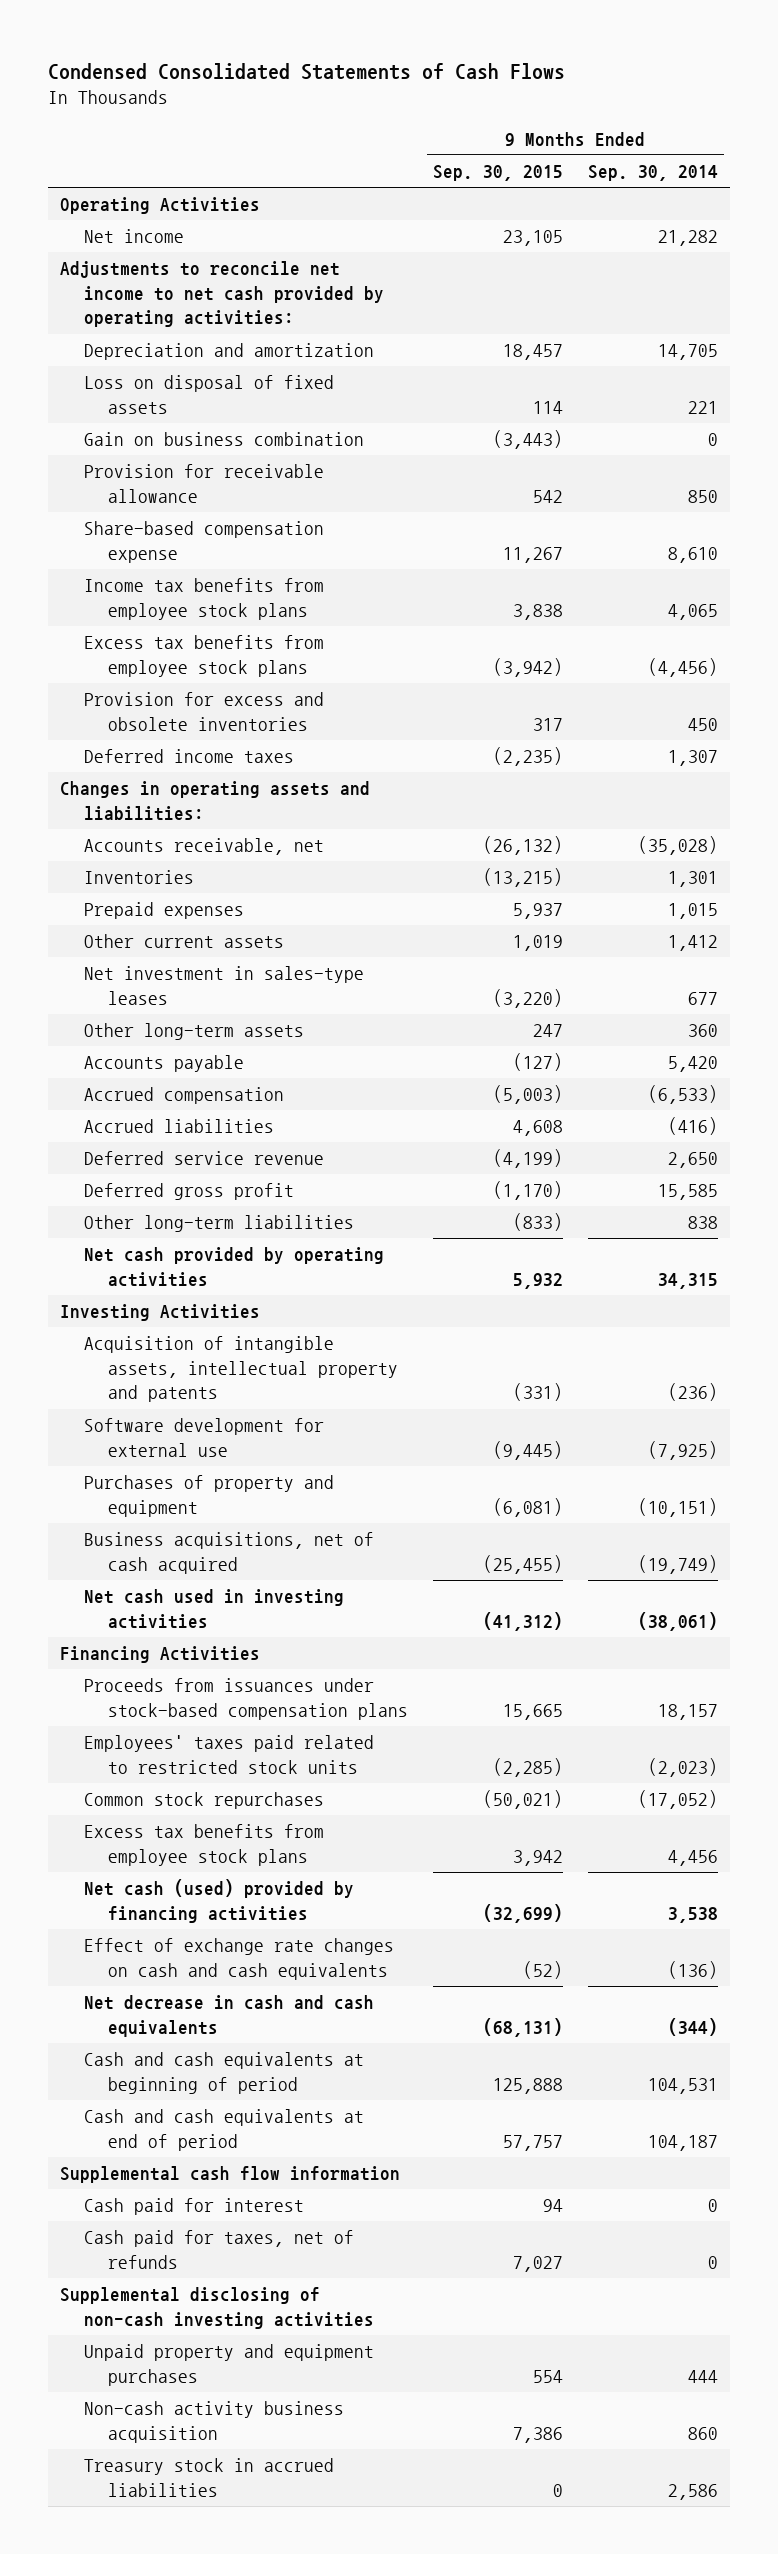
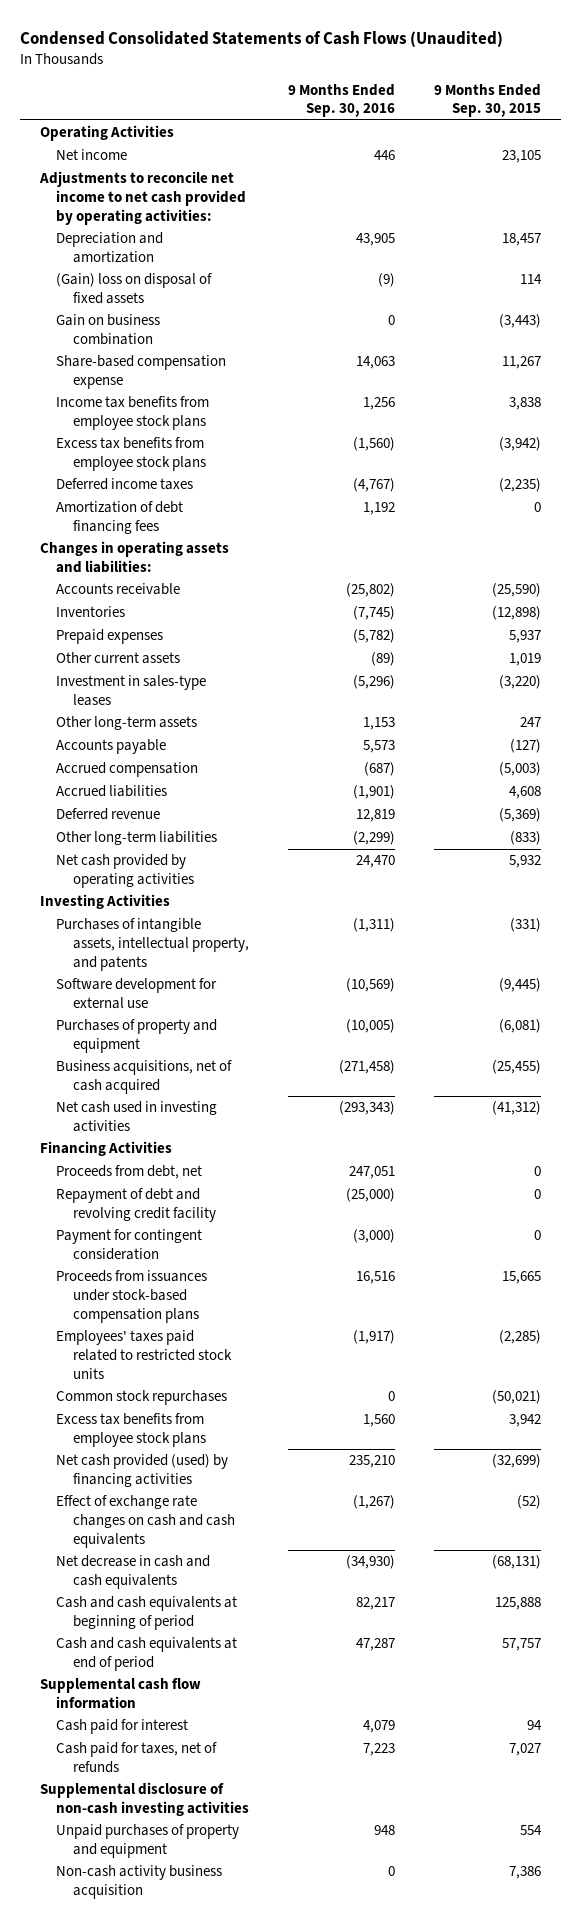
[47,62,565,80] Condensed Consolidated Statements of Cash Flows -> [20,30,504,47] Condensed Consolidated Statements of Cash Flows (Unaudited)
[587,165,718,182] Sep. 30, 2014 -> none
none -> [288,83,396,118] 9 Months Ended Sep. 30, 2016
[84,375,335,414] Loss on disposal of fixed assets -> [56,273,213,304] (Gain) loss on disposal of fixed assets
[84,464,325,503] Provision for receivable allowance -> none
[84,692,325,731] Provision for excess and obsolete inventories -> none
none -> [56,501,184,534] Amortization of debt financing fees
[84,838,325,856] Accounts receivable, net -> [56,583,181,596] Accounts receivable
[483,836,564,856] (26,132) -> [492,583,542,598] (25,590)
[483,868,564,888] (13,215) -> [492,606,542,621] (12,898)
[84,966,365,1005] Net investment in sales-type leases -> [56,675,207,706] Investment in sales-type leases
[84,1183,295,1201] Deferred gross profit -> none
[84,1151,325,1166] Deferred service revenue -> [56,808,161,821] Deferred revenue
[493,1149,564,1169] (4,199) -> [499,808,542,823] (5,369)
[84,1336,399,1403] Acquisition of intangible assets, intellectual property and patents -> [56,918,249,971] Purchases of intangible assets, intellectual property, and patents
none -> [56,1165,203,1180] Proceeds from debt, net
none -> [56,1188,216,1222] Repayment of debt and revolving credit facility
none -> [56,1229,203,1260] Payment for contingent consideration
[84,1879,355,1923] Net cash (used) provided by financing activities -> [56,1454,229,1487] Net cash provided (used) by financing activities
[60,2287,375,2329] Supplemental disclosing of non-cash investing activities -> [39,1782,250,1816] Supplemental disclosure of non-cash investing activities
[84,2344,375,2386] Unpaid property and equipment purchases -> [56,1824,240,1858] Unpaid purchases of property and equipment
[84,2458,335,2497] Treasury stock in accrued liabilities -> none

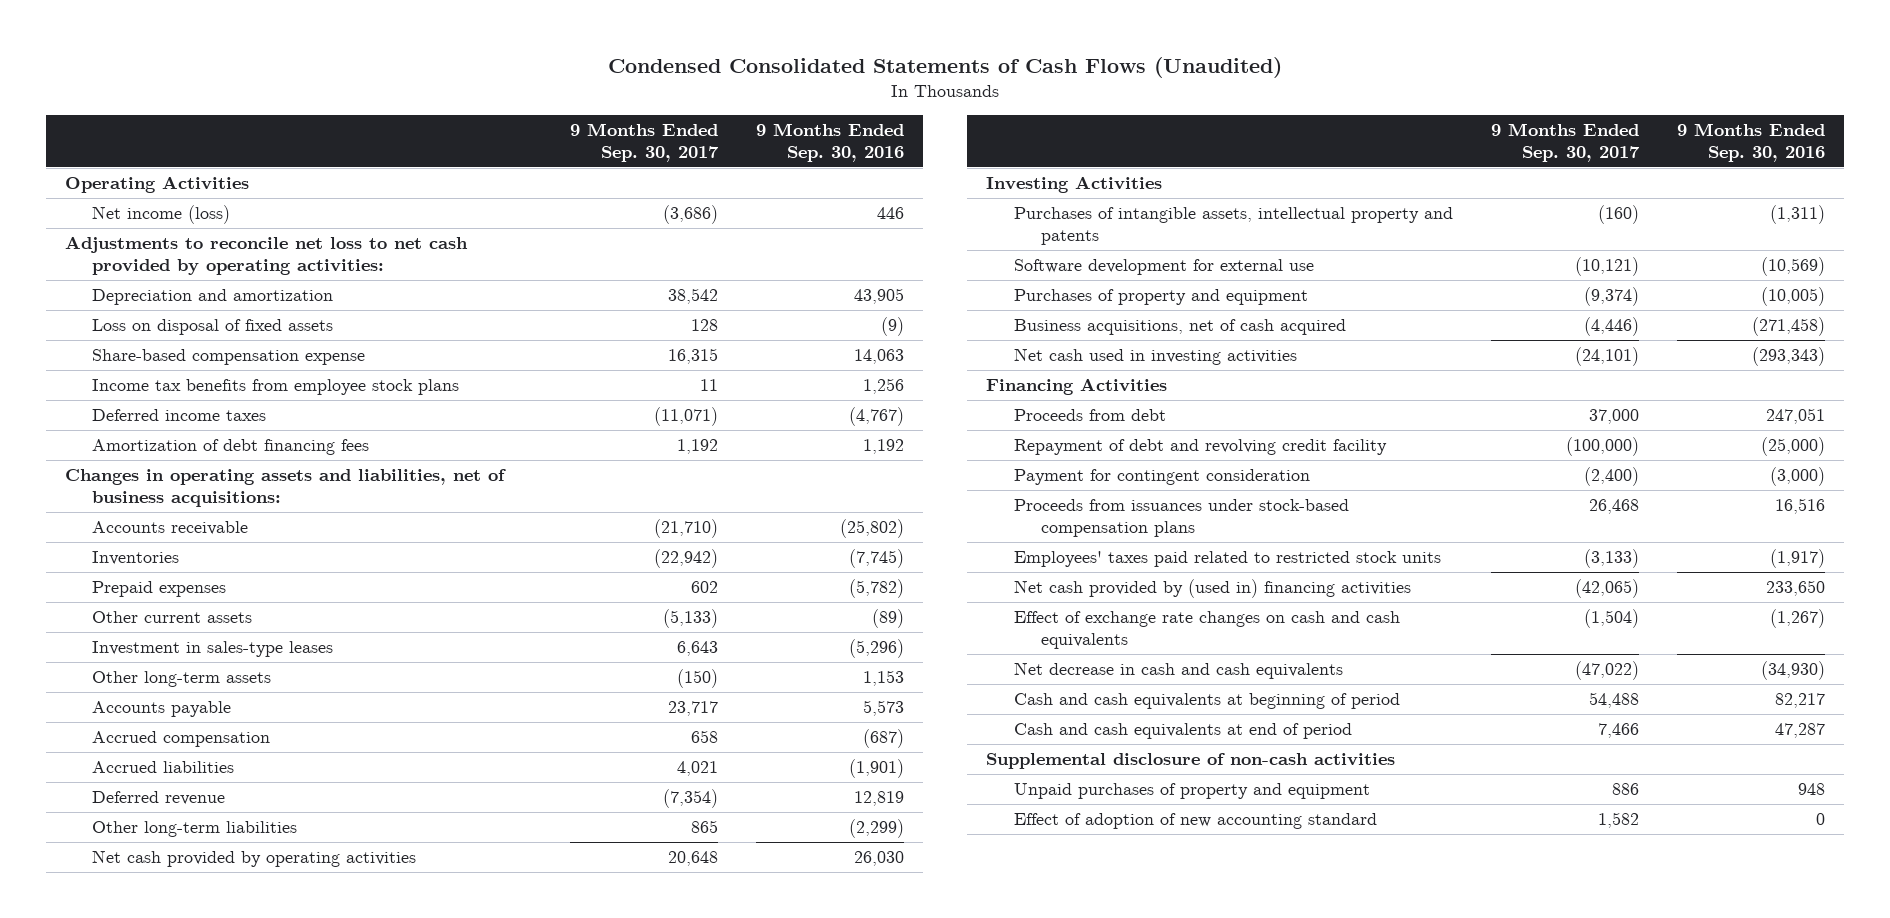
[434,83,542,118] 9 Months Ended Sep. 30, 2015 -> none
none -> [569,122,719,163] 9 Months Ended Sep. 30, 2017
[56,149,128,161] Net income -> [92,204,231,224] Net income (loss)
[38,171,247,225] Adjustments to reconcile net income to net cash provided by operating activities: -> [64,235,468,276] Adjustments to reconcile net loss to net cash provided by operating activities:
[56,314,161,345] Gain on business combination -> none
[56,273,213,304] (Gain) loss on disposal of fixed assets -> [92,318,334,335] Loss on disposal of fixed assets
[56,437,206,471] Excess tax benefits from employee stock plans -> none
[39,541,229,573] Changes in operating assets and liabilities: -> [64,468,506,508] Changes in operating assets and liabilities, net of business acquisitions:
[356,855,396,869] 24,470 -> [853,850,904,866] 26,030
[56,918,249,971] Purchases of intangible assets, intellectual property, and patents -> [1013,206,1453,246] Purchases of intangible assets, intellectual property and patents
[56,1165,203,1180] Proceeds from debt, net -> [1013,408,1166,421] Proceeds from debt
[56,1390,228,1406] Common stock repurchases -> none
[56,1413,206,1447] Excess tax benefits from employee stock plans -> none
[56,1454,229,1487] Net cash provided (used) by financing activities -> [1013,578,1411,598] Net cash provided by (used in) financing activities
[349,1455,396,1469] 235,210 -> [1765,579,1825,596] 233,650
[39,1678,201,1709] Supplemental cash flow information -> none
[56,1719,189,1735] Cash paid for interest -> none
[56,1742,218,1773] Cash paid for taxes, net of refunds -> none
[39,1782,250,1816] Supplemental disclosure of non-cash investing activities -> [986,752,1396,769] Supplemental disclosure of non-cash activities
[56,1865,223,1899] Non-cash activity business acquisition -> none
none -> [1013,812,1377,829] Effect of adoption of new accounting standard

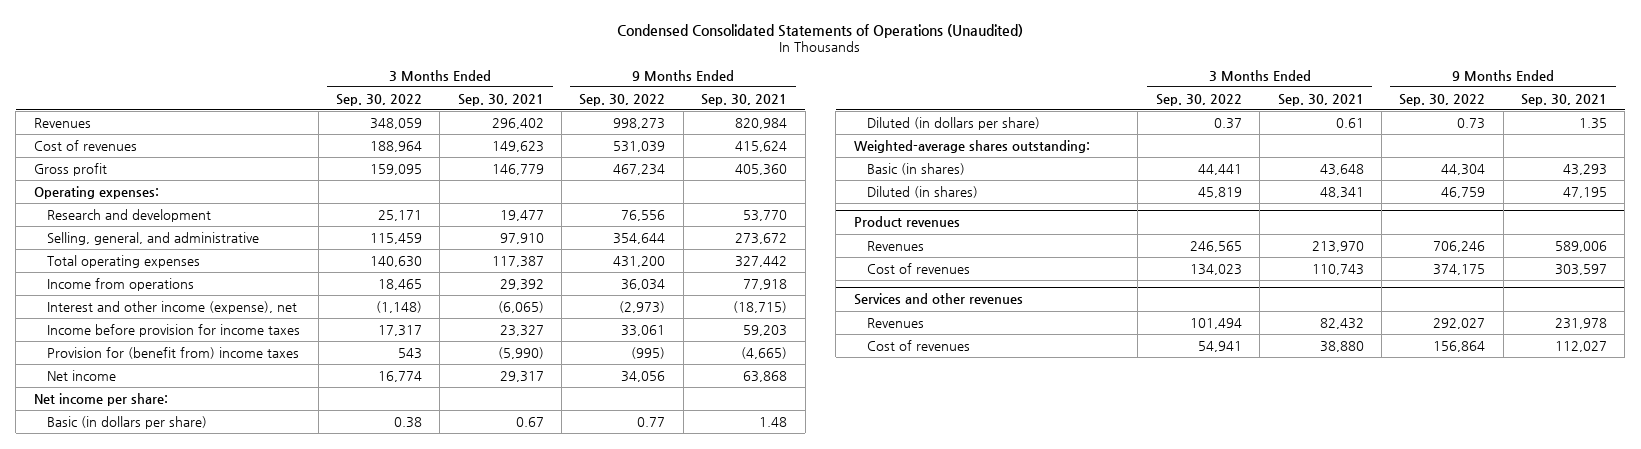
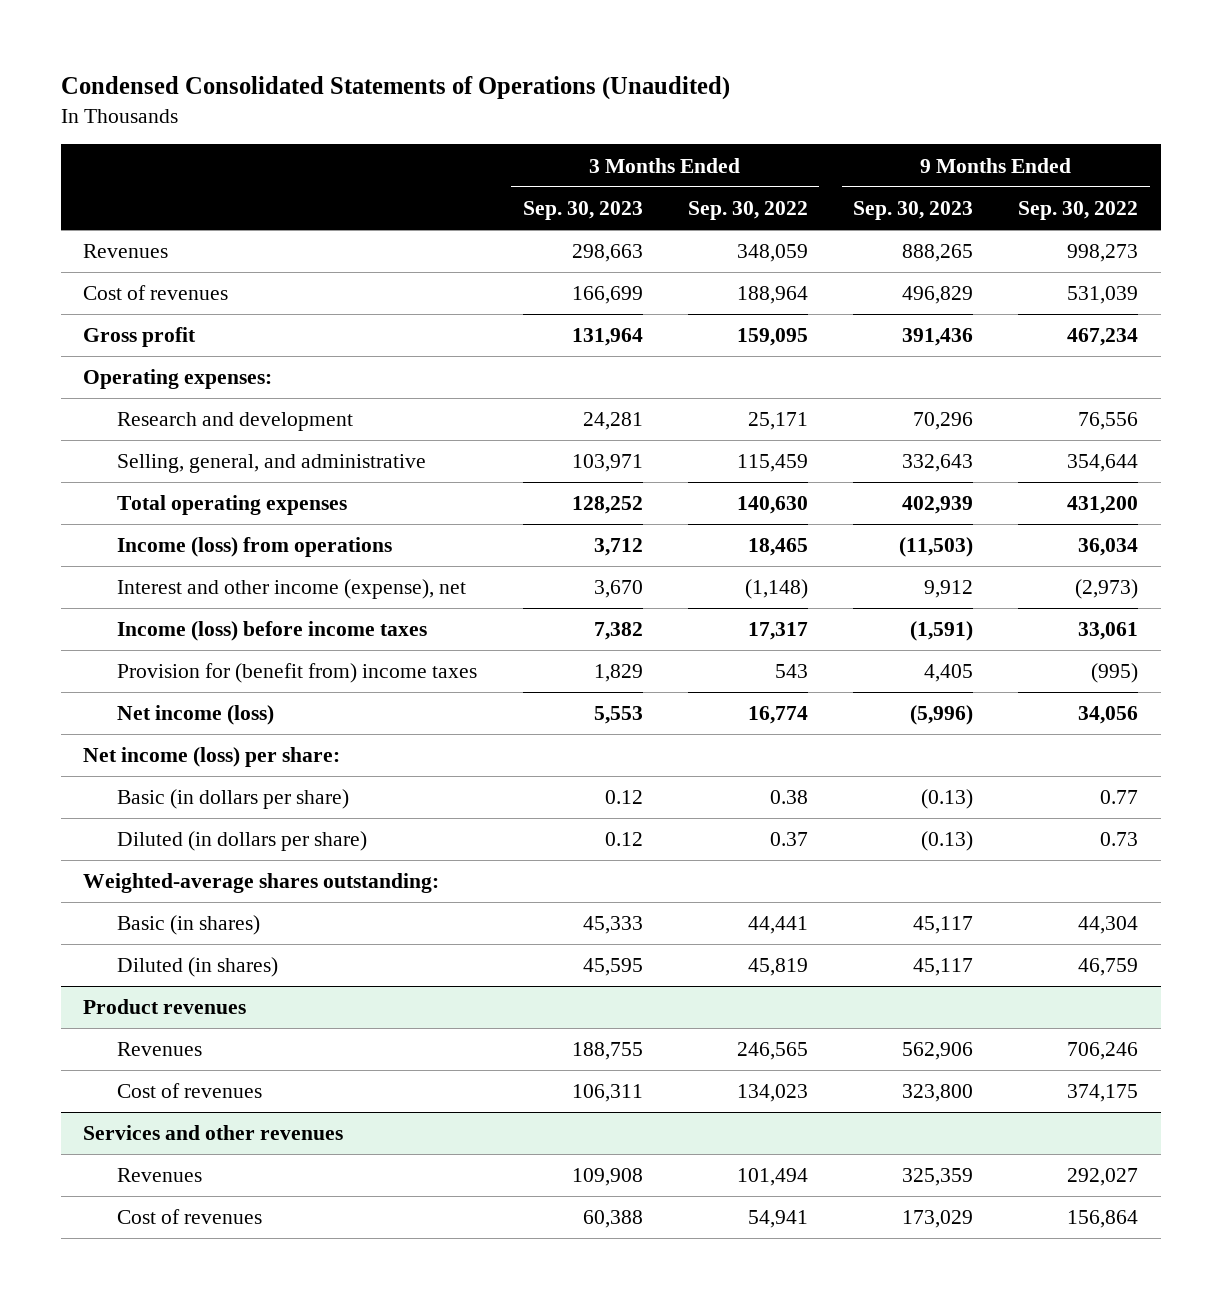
[457,93,544,106] Sep. 30, 2021 -> none
[701,93,788,106] Sep. 30, 2021 -> none
none -> [522,201,643,221] Sep. 30, 2023
none -> [853,201,974,221] Sep. 30, 2023
[47,277,195,291] Income from operations -> [117,537,393,558] Income (loss) from operations
[47,323,301,337] Income before provision for income taxes -> [117,621,428,642] Income (loss) before income taxes
[47,369,117,381] Net income -> [117,705,275,726] Net income (loss)
[33,392,168,406] Net income per share: -> [83,747,341,768] Net income (loss) per share:

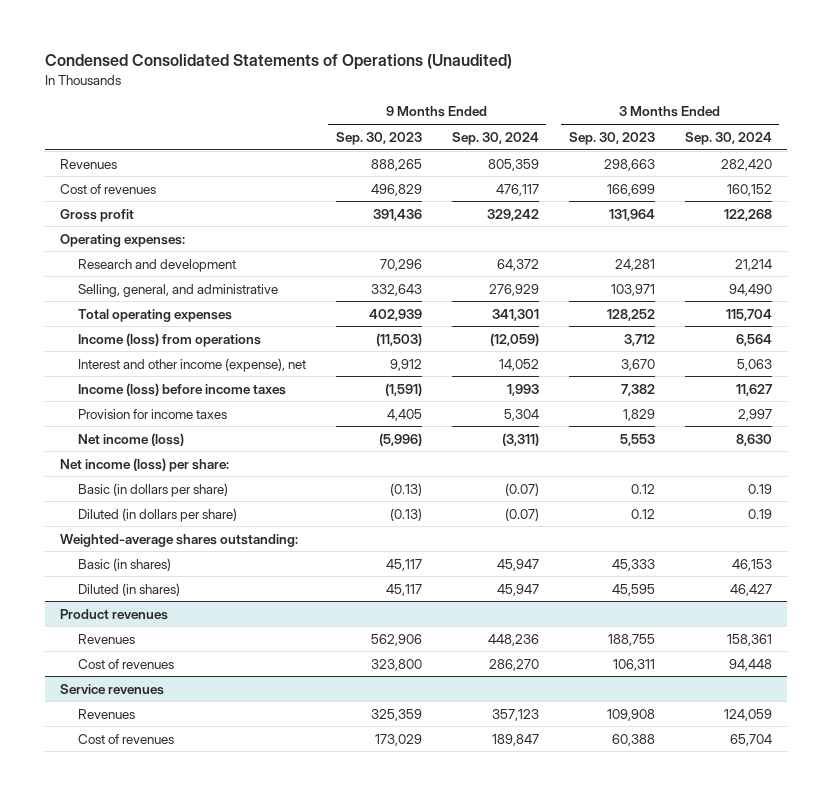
[687,201,808,221] Sep. 30, 2022 -> none
[1018,201,1139,221] Sep. 30, 2022 -> none
none -> [451,131,539,145] Sep. 30, 2024
none -> [684,131,772,145] Sep. 30, 2024
[117,663,478,684] Provision for (benefit from) income taxes -> [77,408,227,419] Provision for income taxes
[83,1125,344,1141] Services and other revenues -> [60,683,165,695] Service revenues

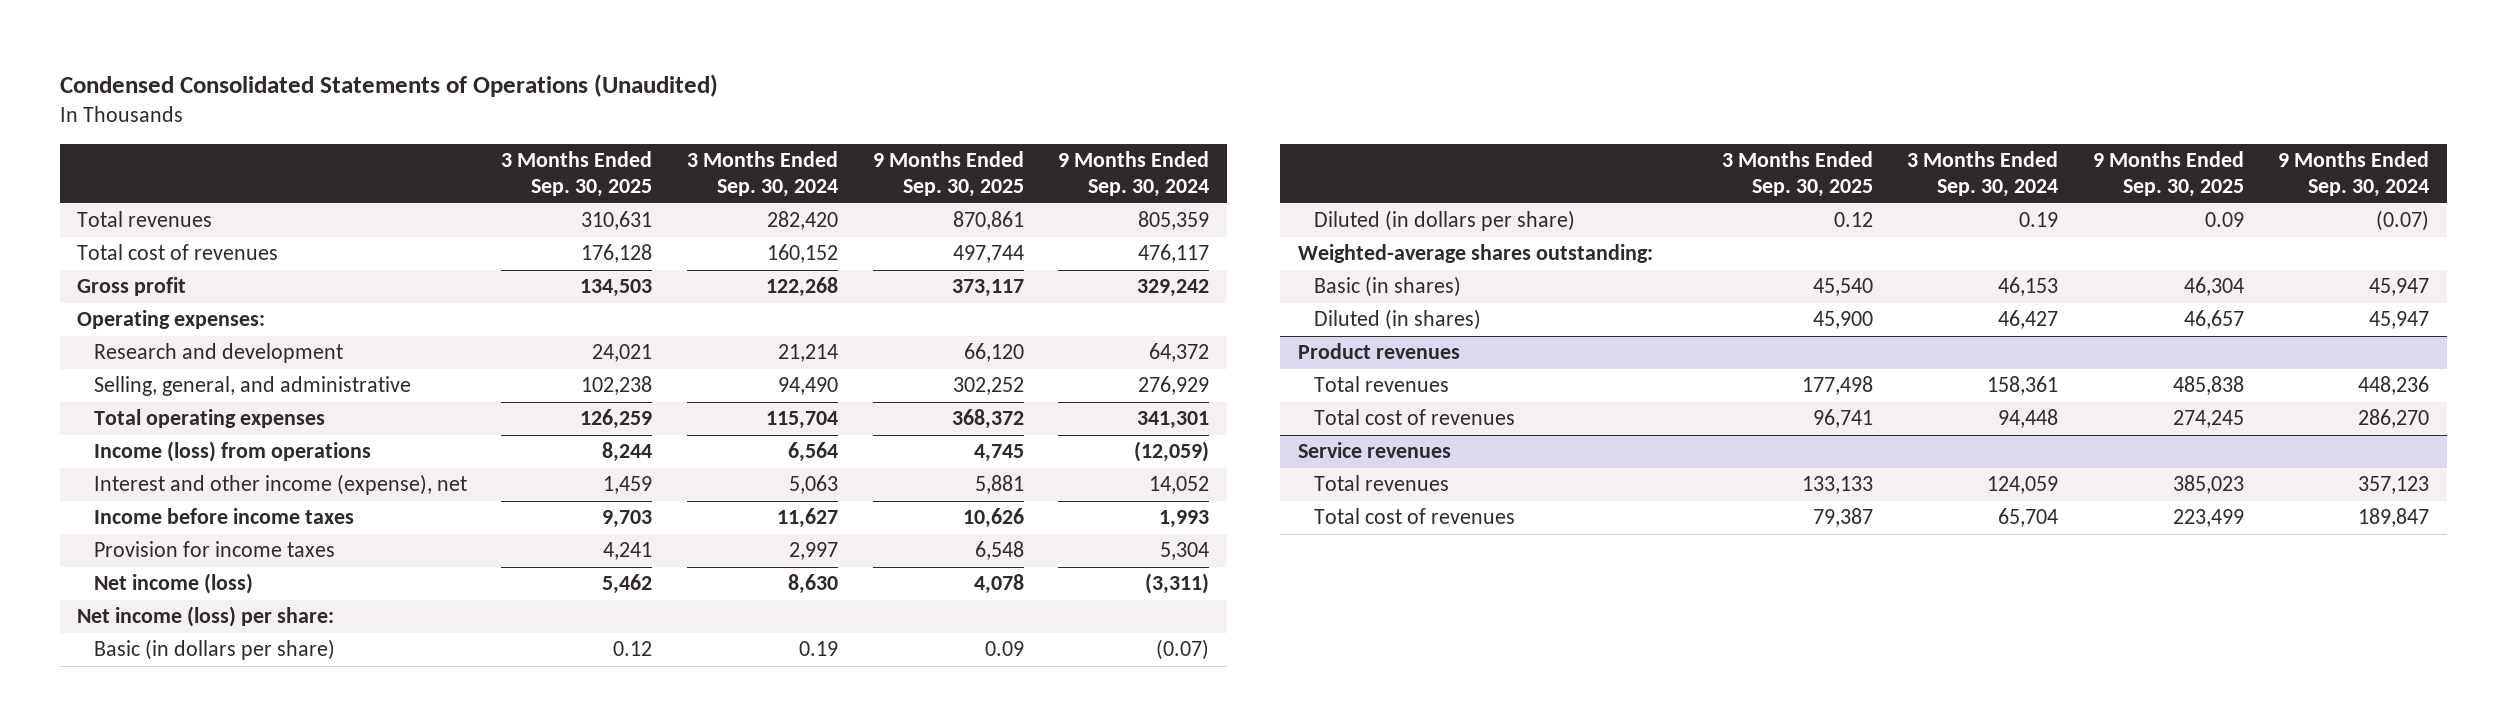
[335,131,422,145] Sep. 30, 2023 -> none
[568,131,655,145] Sep. 30, 2023 -> none
none -> [501,151,653,198] 3 Months Ended Sep. 30, 2025
none -> [872,151,1024,198] 9 Months Ended Sep. 30, 2025
[60,158,118,169] Revenues -> [77,211,213,228] Total revenues
[60,183,157,194] Cost of revenues -> [77,244,279,261] Total cost of revenues
[77,382,286,396] Income (loss) before income taxes -> [93,508,354,525] Income before income taxes
[77,633,135,644] Revenues -> [1313,376,1449,393] Total revenues
[77,658,174,669] Cost of revenues -> [1313,409,1515,426] Total cost of revenues
[77,708,135,719] Revenues -> [1313,475,1449,492] Total revenues
[77,733,174,744] Cost of revenues -> [1313,508,1515,525] Total cost of revenues

